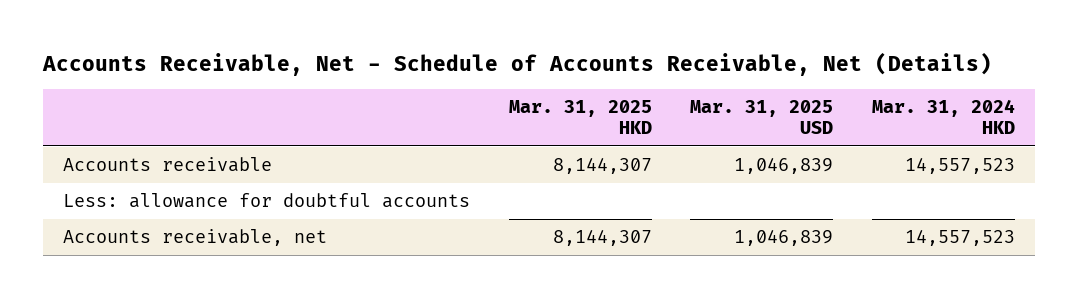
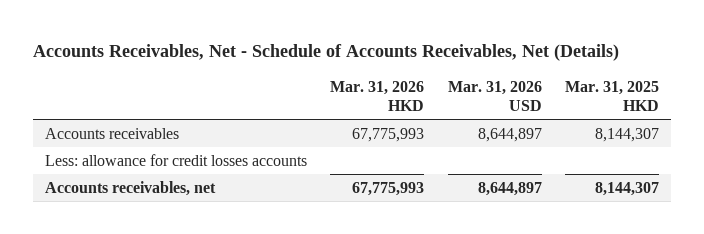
[42,51,993,76] Accounts Receivable, Net - Schedule of Accounts Receivable, Net (Details) -> [32,44,619,62] Accounts Receivables, Net - Schedule of Accounts Receivables, Net (Details)
[690,99,834,135] Mar. 31, 2025 USD -> none
[872,98,1016,135] Mar. 31, 2024 HKD -> none
none -> [330,80,425,111] Mar. 31, 2026 HKD
none -> [447,80,542,111] Mar. 31, 2026 USD
[62,157,272,173] Accounts receivable -> [44,127,179,139] Accounts receivables
[62,193,470,209] Less: allowance for doubtful accounts -> [44,153,307,166] Less: allowance for credit losses accounts
[62,229,327,247] Accounts receivable, net -> [44,180,216,196] Accounts receivables, net

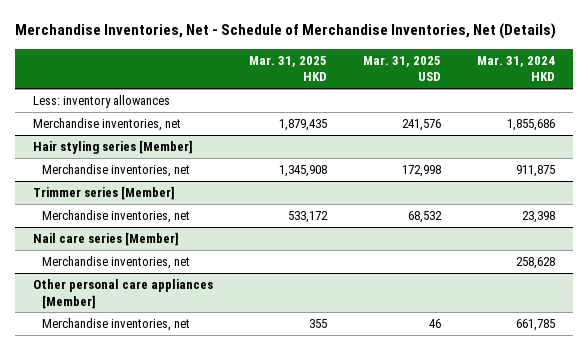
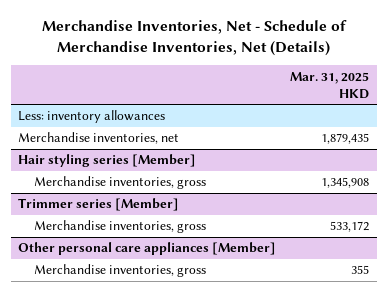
[363,55,442,82] Mar. 31, 2025 USD -> none
[477,55,556,82] Mar. 31, 2024 HKD -> none
[42,164,191,178] Merchandise inventories, net -> [33,176,206,190] Merchandise inventories, gross
[32,232,179,247] Nail care series [Member] -> none
[42,256,191,270] Merchandise inventories, net -> none
[42,210,191,224] Merchandise inventories, net -> [33,220,206,234] Merchandise inventories, gross
[42,318,191,332] Merchandise inventories, net -> [33,264,206,278] Merchandise inventories, gross

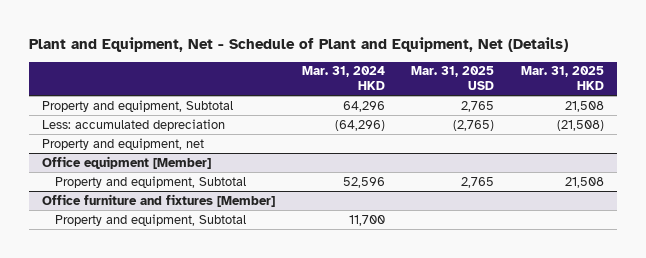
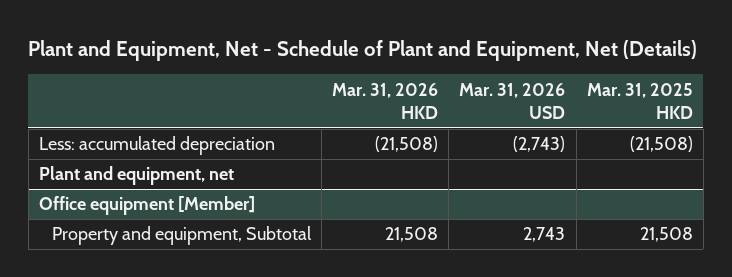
[301,66,385,91] Mar. 31, 2024 HKD -> none
[411,66,495,91] Mar. 31, 2025 USD -> none
none -> [332,82,439,119] Mar. 31, 2026 HKD
none -> [459,82,566,119] Mar. 31, 2026 USD
[41,99,233,112] Property and equipment, Subtotal -> none
[41,137,204,150] Property and equipment, net -> [38,166,234,186] Plant and equipment, net
[41,193,275,207] Office furniture and fixtures [Member] -> none
[54,213,246,226] Property and equipment, Subtotal -> none

